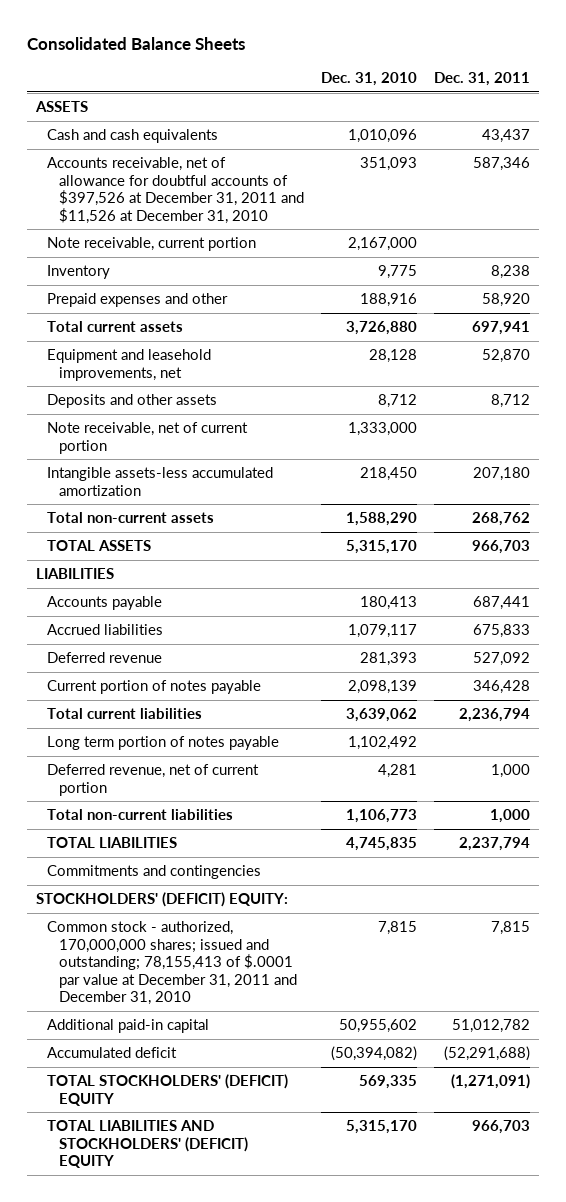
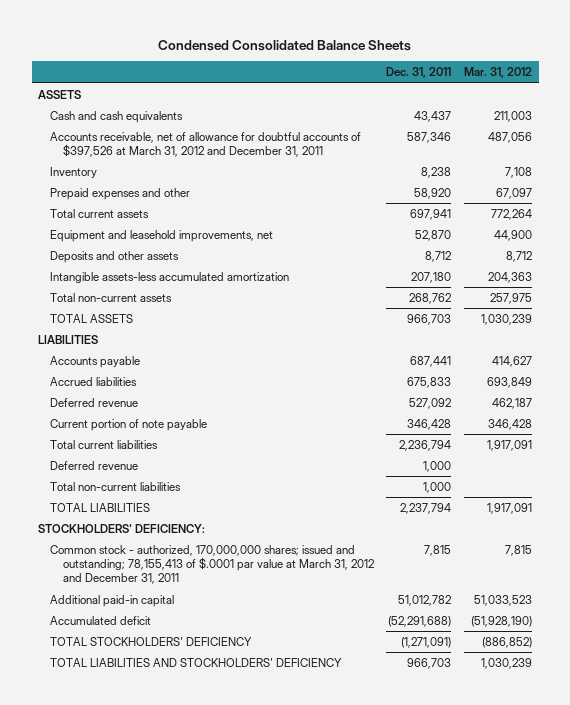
[27,36,246,50] Consolidated Balance Sheets -> [158,39,412,51] Condensed Consolidated Balance Sheets
[320,72,417,87] Dec. 31, 2010 -> none
none -> [464,67,533,79] Mar. 31, 2012
[47,237,257,252] Note receivable, current portion -> none
[47,157,304,224] Accounts receivable, net of allowance for doubtful accounts of $397,526 at December 31, 2011 and $11,526 at December 31, 2010 -> [50,131,362,158] Accounts receivable, net of allowance for doubtful accounts of $397,526 at March 31, 2012 and December 31, 2011
[47,422,249,454] Note receivable, net of current portion -> none
[47,680,262,695] Current portion of notes payable -> [50,418,208,431] Current portion of note payable
[47,736,280,751] Long term portion of notes payable -> none
[47,764,260,796] Deferred revenue, net of current portion -> [50,460,139,470] Deferred revenue
[47,865,262,880] Commitments and contingencies -> none
[36,892,289,908] STOCKHOLDERS' (DEFICIT) EQUITY: -> none
none -> [38,523,206,533] STOCKHOLDERS' DEFICIENCY:
[47,921,297,1006] Common stock - authorized, 170,000,000 shares; issued and outstanding; 78,155,413 of $.0001 par value at December 31, 2011 and December 31, 2010 -> [50,544,374,585] Common stock - authorized, 170,000,000 shares; issued and outstanding; 78,155,413 of $.0001 par value at March 31, 2012 and December 31, 2011
[47,1074,289,1106] TOTAL STOCKHOLDERS' (DEFICIT) EQUITY -> [50,636,253,646] TOTAL STOCKHOLDERS' DEFICIENCY
[47,1120,248,1169] TOTAL LIABILITIES AND STOCKHOLDERS' (DEFICIT) EQUITY -> [50,657,343,667] TOTAL LIABILITIES AND STOCKHOLDERS' DEFICIENCY

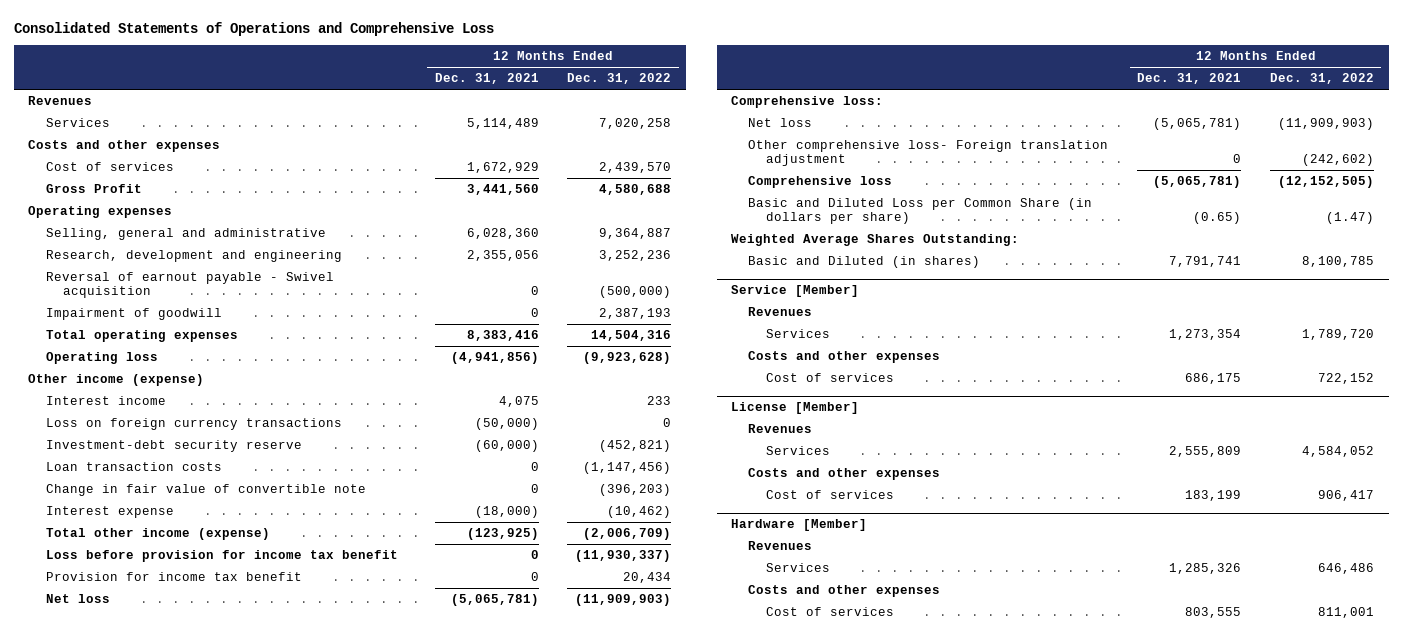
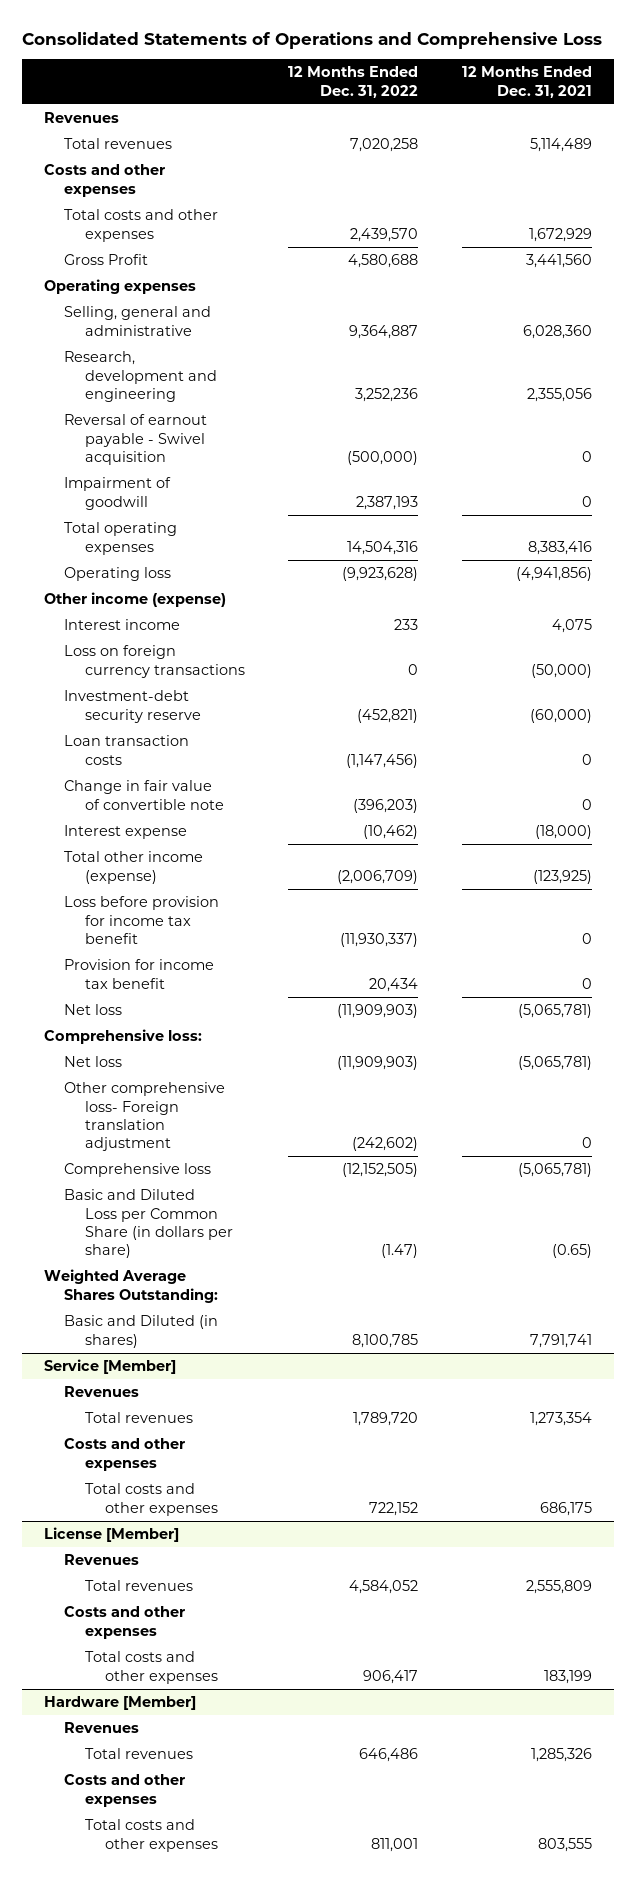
[45,118,110,128] Services -> [64,138,173,150] Total revenues
[45,162,174,172] Cost of services -> [64,209,219,242] Total costs and other expenses
[765,329,830,339] Services -> [84,1412,193,1424] Total revenues
[765,373,894,383] Cost of services -> [84,1483,219,1516] Total costs and other expenses
[765,446,830,456] Services -> [84,1580,193,1592] Total revenues
[765,490,894,500] Cost of services -> [84,1651,219,1684] Total costs and other expenses
[765,563,830,573] Services -> [84,1748,193,1760] Total revenues
[765,607,894,617] Cost of services -> [84,1819,219,1852] Total costs and other expenses

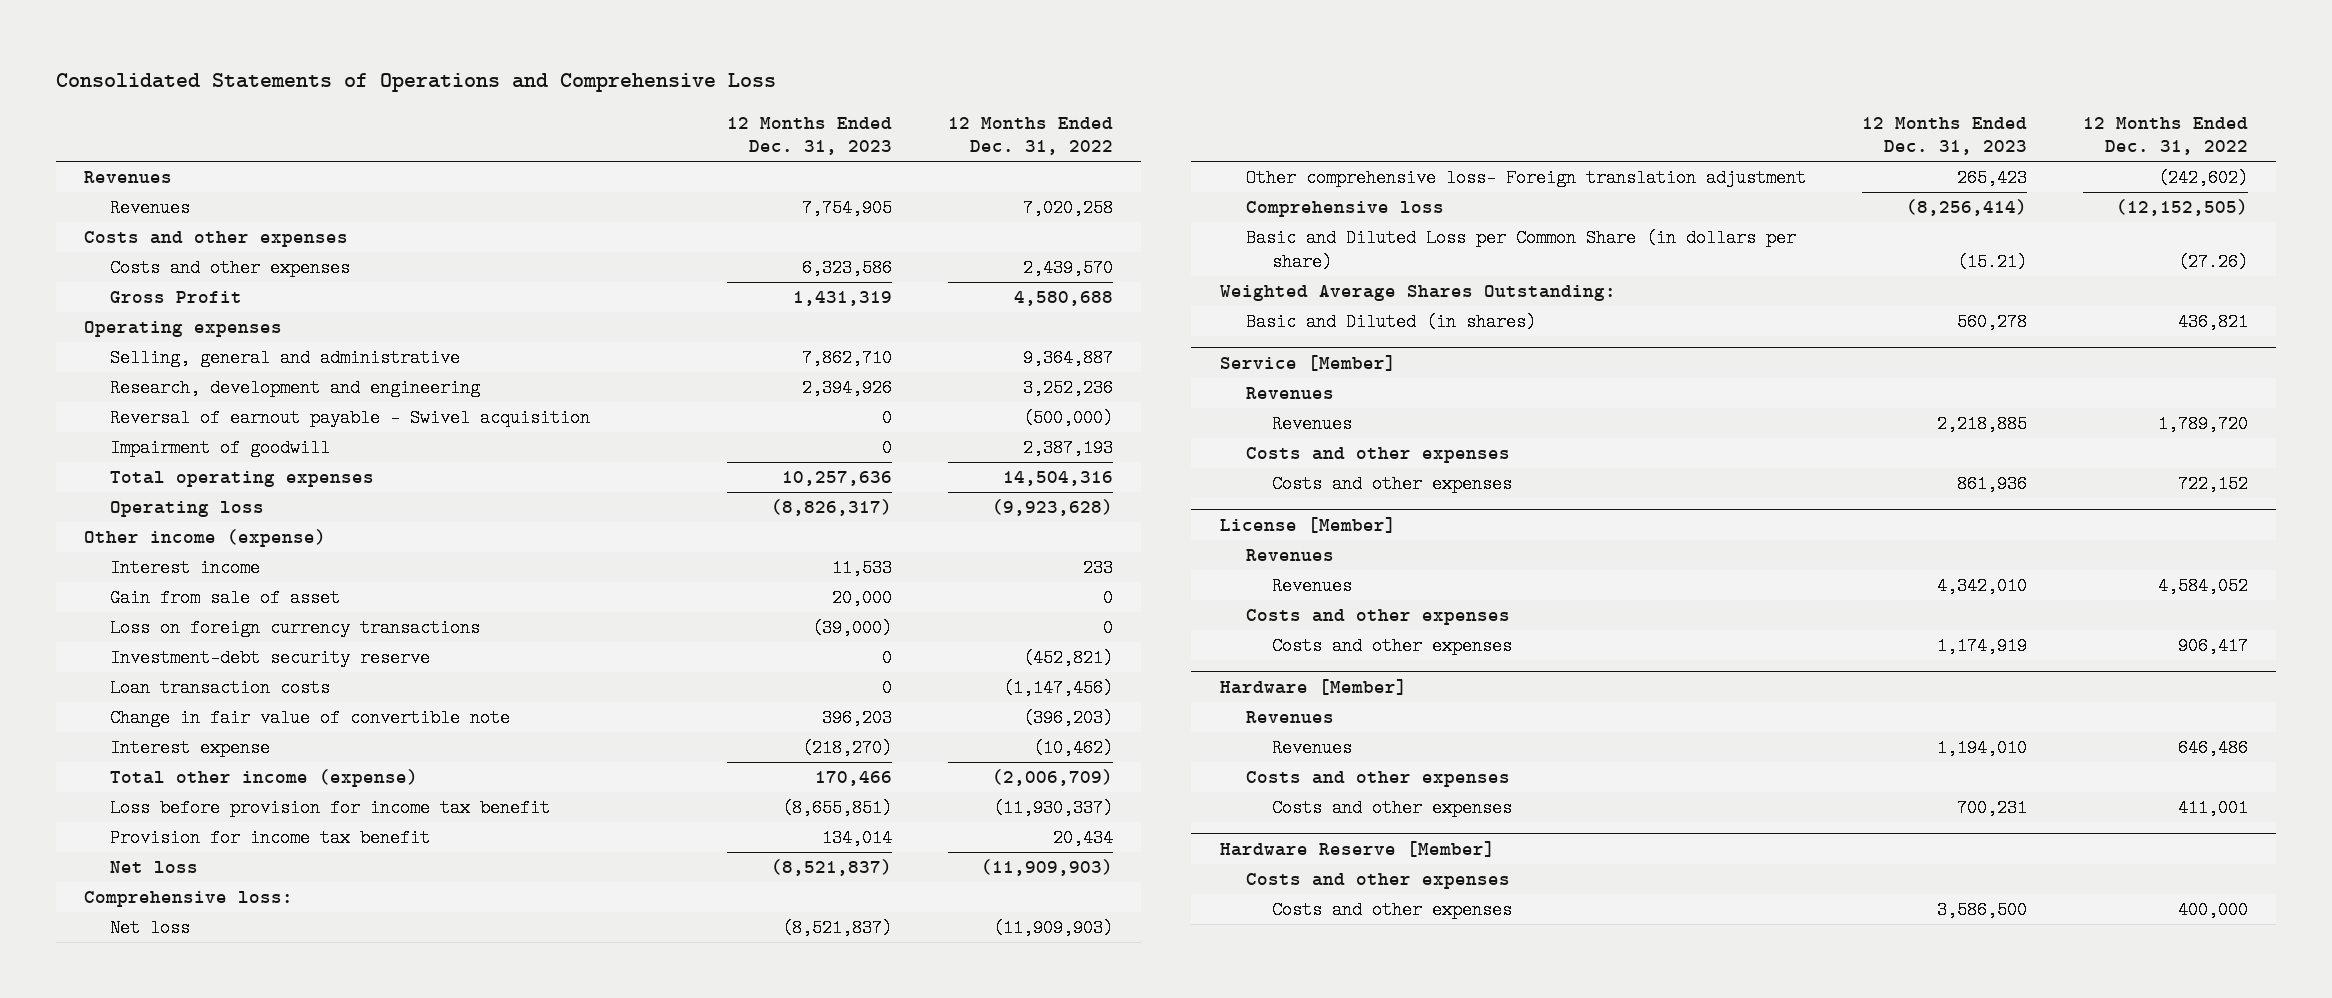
[461,66,592,98] 12 Months Ended Dec. 31, 2021 -> none
none -> [726,116,892,156] 12 Months Ended Dec. 31, 2023
[64,138,173,150] Total revenues -> [110,199,191,218] Revenues
[64,209,219,242] Total costs and other expenses -> [110,259,351,278] Costs and other expenses
none -> [110,589,341,608] Gain from sale of asset
[381,1244,419,1259] (1.47) -> [2178,252,2249,271] (27.26)
[352,1333,419,1348] 8,100,785 -> [2178,313,2249,332] 436,821
[84,1412,193,1424] Total revenues -> [1271,415,1352,434] Revenues
[84,1483,219,1516] Total costs and other expenses -> [1271,475,1512,494] Costs and other expenses
[84,1580,193,1592] Total revenues -> [1271,577,1352,596] Revenues
[84,1651,219,1684] Total costs and other expenses -> [1271,637,1512,656] Costs and other expenses
[84,1748,193,1760] Total revenues -> [1271,739,1352,758] Revenues
[84,1819,219,1852] Total costs and other expenses -> [1271,799,1512,818] Costs and other expenses
[371,1837,419,1852] 811,001 -> [2178,799,2249,818] 411,001
none -> [1219,841,1495,858] Hardware Reserve [Member]
none -> [1245,873,1510,890] Costs and other expenses
none -> [1271,901,1512,920] Costs and other expenses

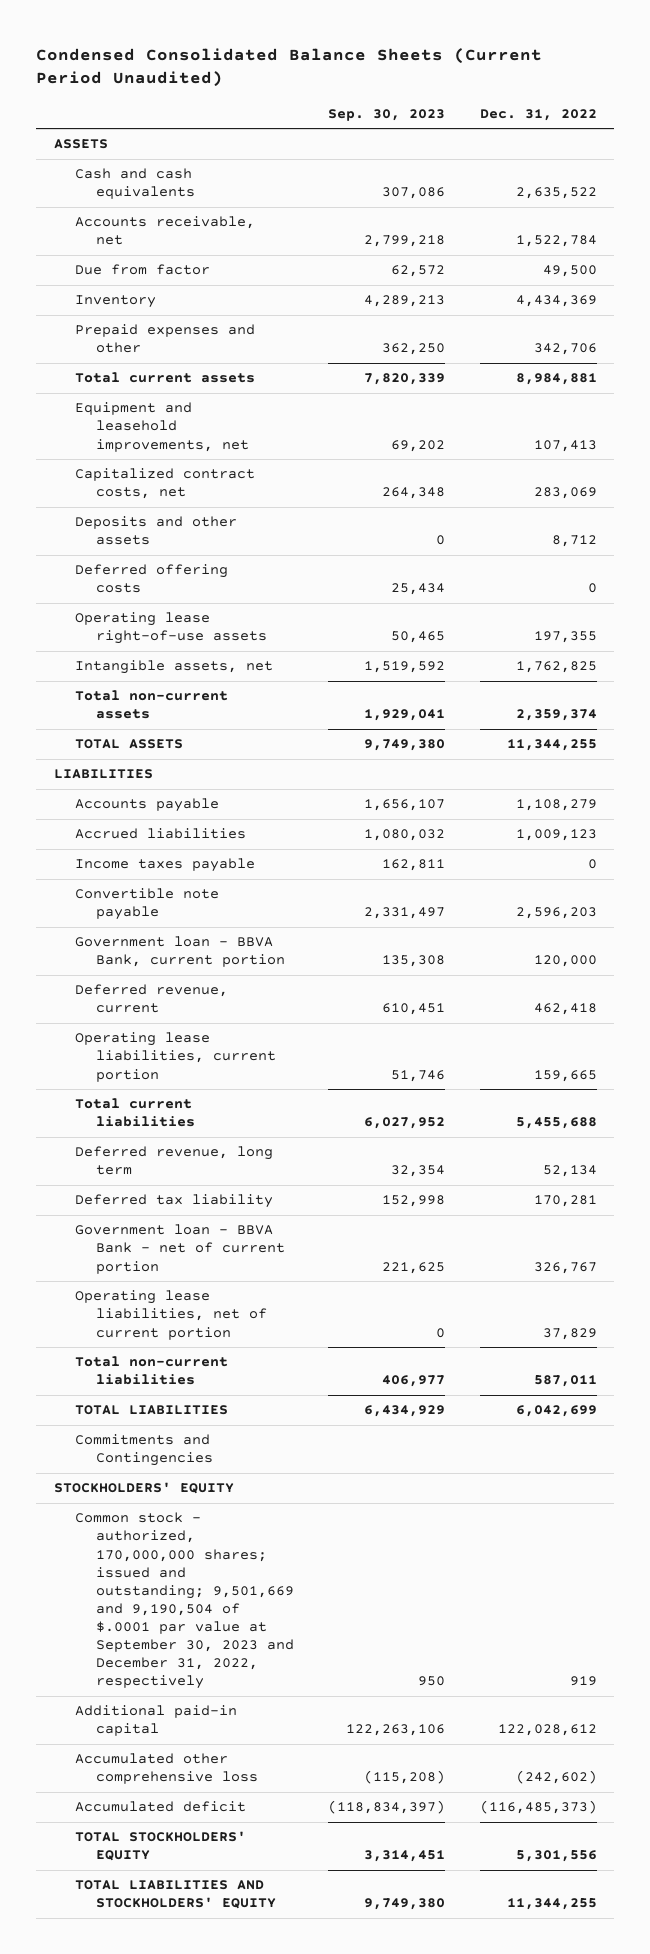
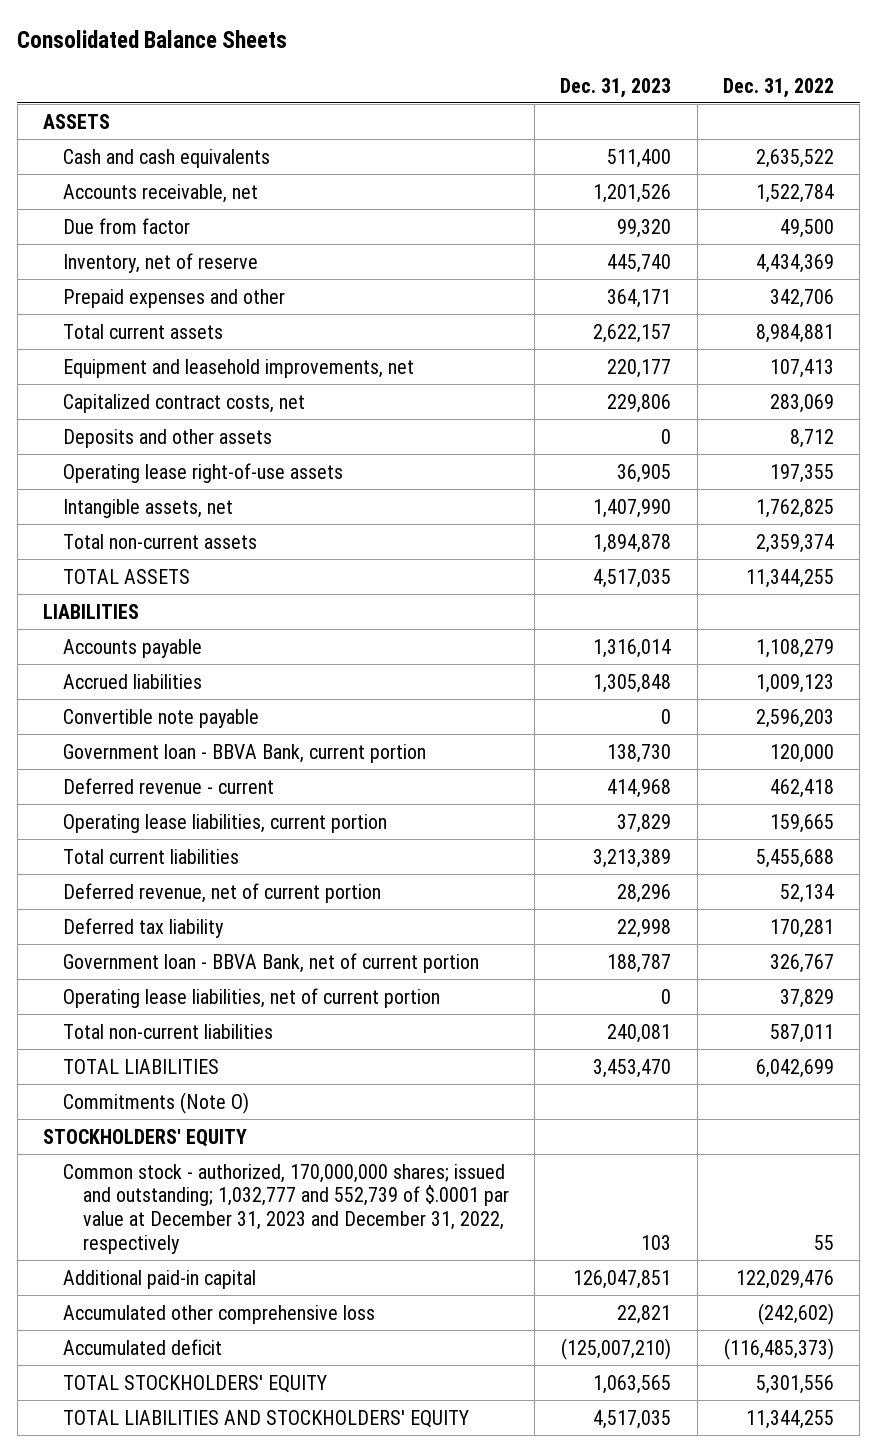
[36,47,543,88] Condensed Consolidated Balance Sheets (Current Period Unaudited) -> [17,30,288,49] Consolidated Balance Sheets
[328,108,446,121] Sep. 30, 2023 -> none
none -> [560,77,672,98] Dec. 31, 2023
[74,295,156,309] Inventory -> [62,252,258,273] Inventory, net of reserve
[74,564,228,594] Deferred offering costs -> none
[74,858,255,873] Income taxes payable -> none
[74,984,228,1014] Deferred revenue, current -> [62,777,274,794] Deferred revenue - current
[74,1146,273,1176] Deferred revenue, long term -> [62,882,381,903] Deferred revenue, net of current portion
[74,1224,285,1274] Government loan - BBVA Bank - net of current portion -> [62,952,479,973] Government loan - BBVA Bank, net of current portion
[74,1434,213,1467] Commitments and Contingencies -> [62,1091,249,1114] Commitments (Note O)
[74,1512,294,1690] Common stock - authorized, 170,000,000 shares; issued and outstanding; 9,501,669 and 9,190,504 of $.0001 par value at September 30, 2023 and December 31, 2022, respectively -> [62,1163,509,1254] Common stock - authorized, 170,000,000 shares; issued and outstanding; 1,032,777 and 552,739 of $.0001 par value at December 31, 2023 and December 31, 2022, respectively
[569,1676,597,1687] 919 -> [813,1234,834,1250] 55
[497,1724,597,1737] 122,028,612 -> [735,1269,834,1289] 122,029,476

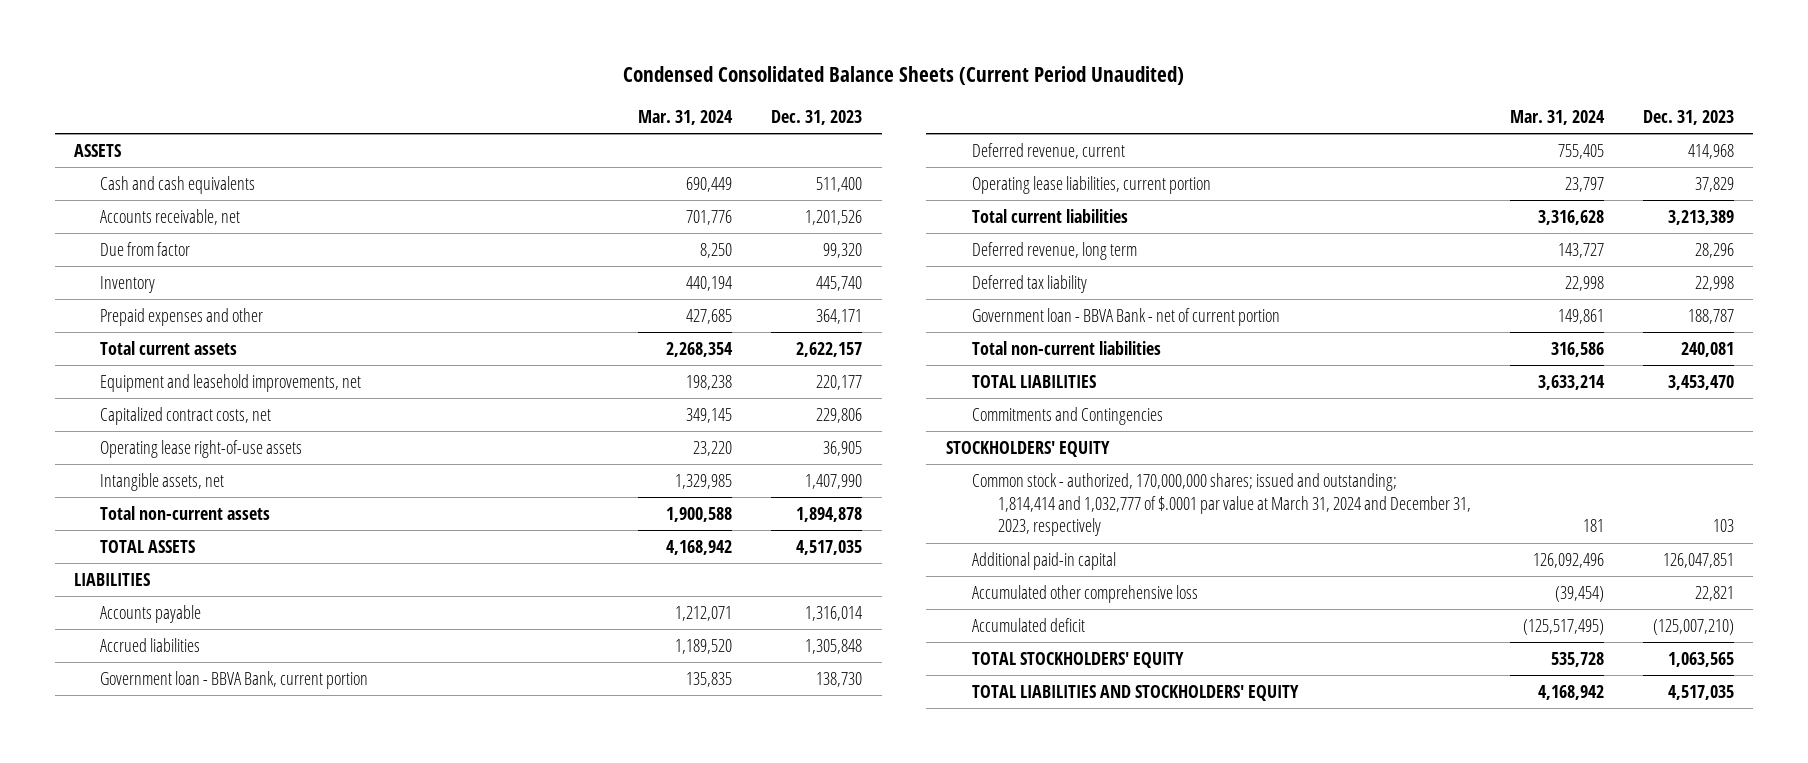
[17,30,288,49] Consolidated Balance Sheets -> [623,66,1185,86] Condensed Consolidated Balance Sheets (Current Period Unaudited)
[722,77,834,98] Dec. 31, 2022 -> none
none -> [638,109,734,125] Mar. 31, 2024
[62,252,258,273] Inventory, net of reserve -> [100,275,156,293] Inventory
[62,428,272,448] Deposits and other assets -> none
[62,708,259,728] Convertible note payable -> none
[62,777,274,794] Deferred revenue - current -> [971,142,1125,159] Deferred revenue, current
[62,882,381,903] Deferred revenue, net of current portion -> [971,241,1137,260] Deferred revenue, long term
[62,987,440,1008] Operating lease liabilities, net of current portion -> none
[62,952,479,973] Government loan - BBVA Bank, net of current portion -> [971,307,1280,326] Government loan - BBVA Bank - net of current portion
[62,1091,249,1114] Commitments (Note O) -> [971,406,1163,425] Commitments and Contingencies
[62,1163,509,1254] Common stock - authorized, 170,000,000 shares; issued and outstanding; 1,032,777 and 552,739 of $.0001 par value at December 31, 2023 and December 31, 2022, respectively -> [971,472,1472,537] Common stock - authorized, 170,000,000 shares; issued and outstanding; 1,814,414 and 1,032,777 of $.0001 par value at March 31, 2024 and December 31, 2023, respectively

